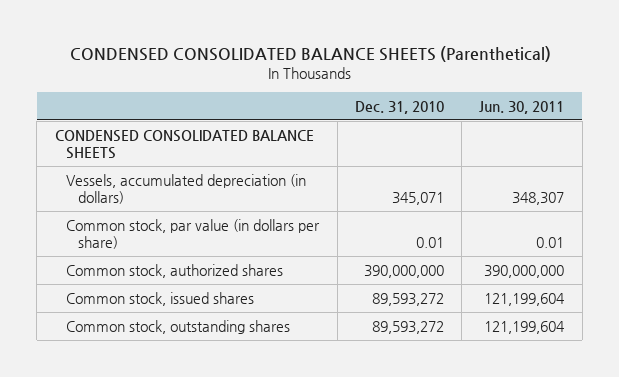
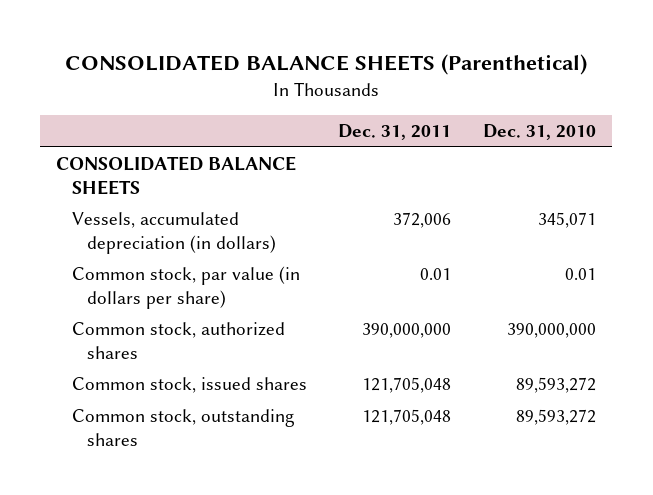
[69,45,551,62] CONDENSED CONSOLIDATED BALANCE SHEETS (Parenthetical) -> [65,54,588,76] CONSOLIDATED BALANCE SHEETS (Parenthetical)
[479,100,565,114] Jun. 30, 2011 -> none
none -> [338,123,452,140] Dec. 31, 2011
[54,129,314,159] CONDENSED CONSOLIDATED BALANCE SHEETS -> [56,156,297,195] CONSOLIDATED BALANCE SHEETS

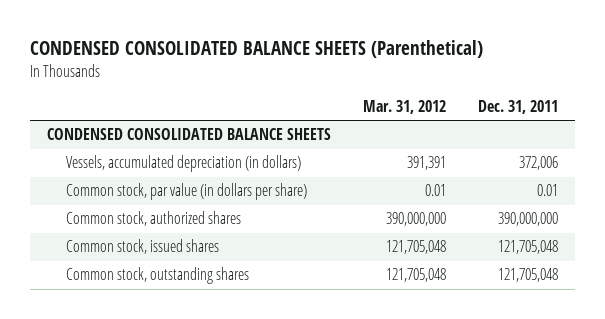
[65,54,588,76] CONSOLIDATED BALANCE SHEETS (Parenthetical) -> [30,40,484,59] CONDENSED CONSOLIDATED BALANCE SHEETS (Parenthetical)
[483,123,597,140] Dec. 31, 2010 -> none
none -> [363,100,447,115] Mar. 31, 2012
[56,156,297,195] CONSOLIDATED BALANCE SHEETS -> [46,128,331,141] CONDENSED CONSOLIDATED BALANCE SHEETS

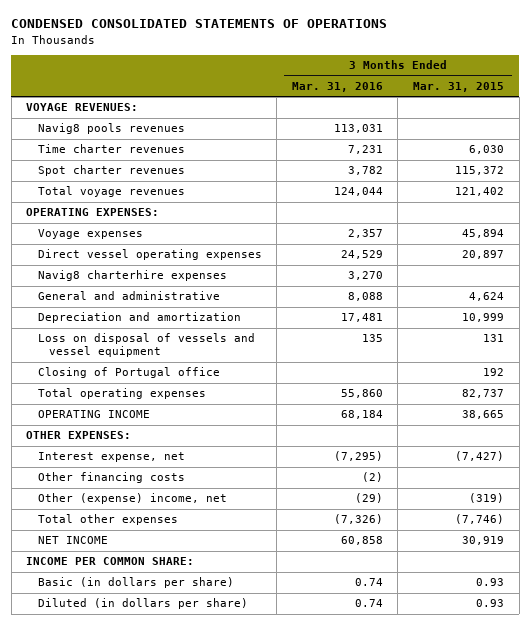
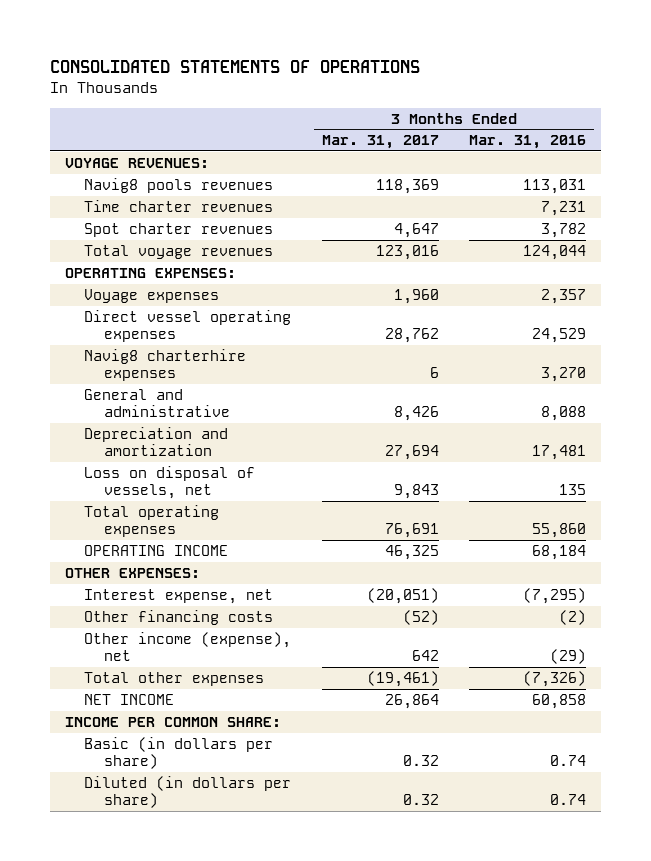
[11,19,388,29] CONDENSED CONSOLIDATED STATEMENTS OF OPERATIONS -> [49,59,420,73] CONSOLIDATED STATEMENTS OF OPERATIONS
[413,81,505,92] Mar. 31, 2015 -> none
none -> [321,135,439,150] Mar. 31, 2017
[37,367,220,379] Closing of Portugal office -> none
[37,333,255,358] Loss on disposal of vessels and vessel equipment -> [84,465,256,500] Loss on disposal of vessels, net
[37,493,227,505] Other (expense) income, net -> [84,631,292,662] Other income (expense), net

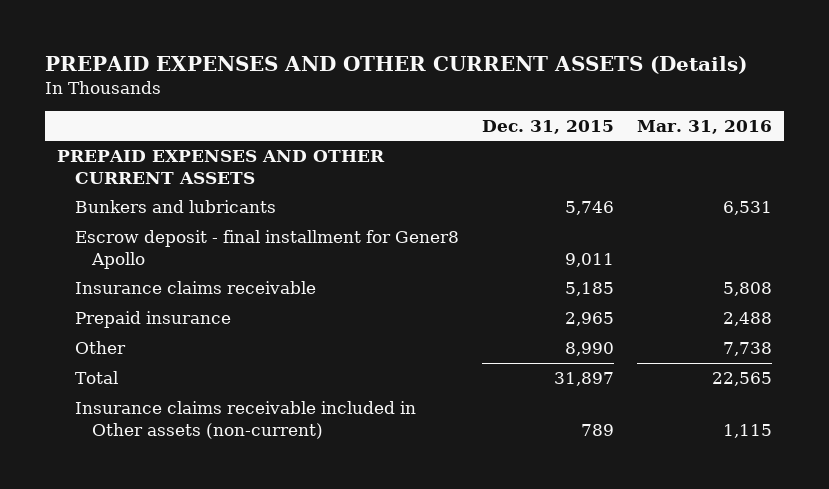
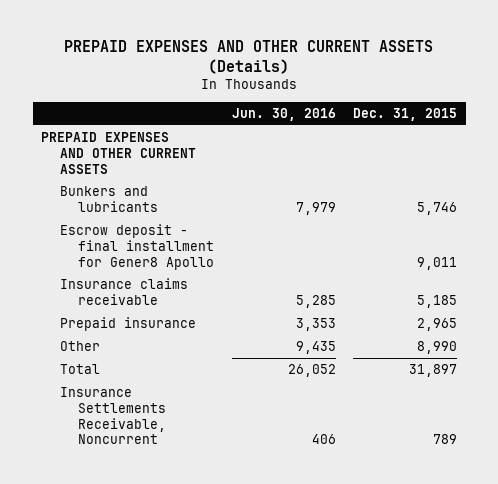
[637,119,773,134] Mar. 31, 2016 -> none
none -> [231,108,336,122] Jun. 30, 2016
[74,400,416,439] Insurance claims receivable included in Other assets (non-current) -> [59,387,167,445] Insurance Settlements Receivable, Noncurrent

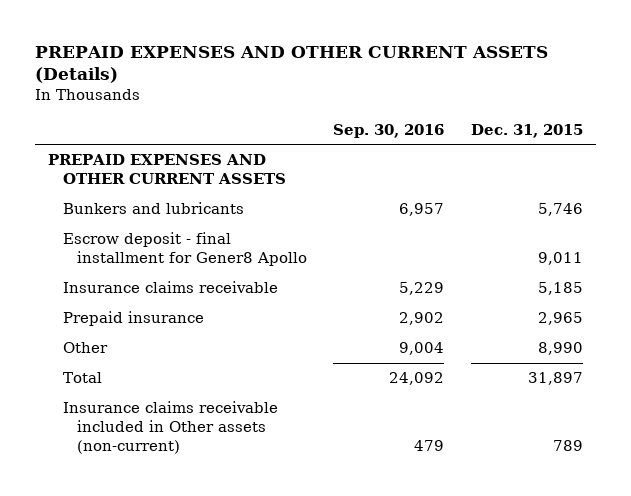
[231,108,336,122] Jun. 30, 2016 -> none
none -> [333,123,445,138] Sep. 30, 2016
[59,387,167,445] Insurance Settlements Receivable, Noncurrent -> [62,401,278,454] Insurance claims receivable included in Other assets (non-current)

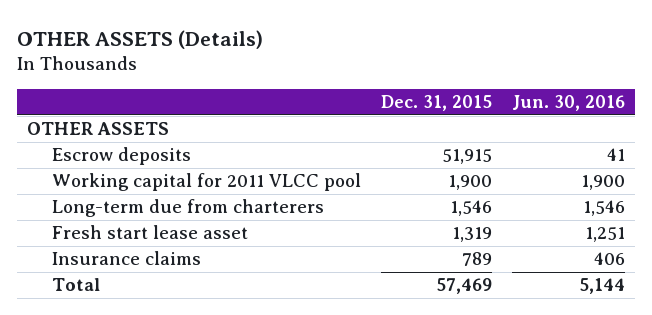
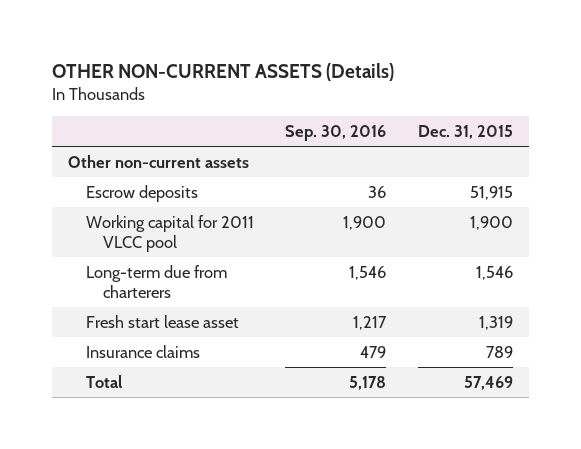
[17,29,264,49] OTHER ASSETS (Details) -> [52,62,395,81] OTHER NON-CURRENT ASSETS (Details)
[511,94,625,111] Jun. 30, 2016 -> none
none -> [285,125,387,142] Sep. 30, 2016
[27,122,170,136] OTHER ASSETS -> [68,154,250,168] Other non-current assets

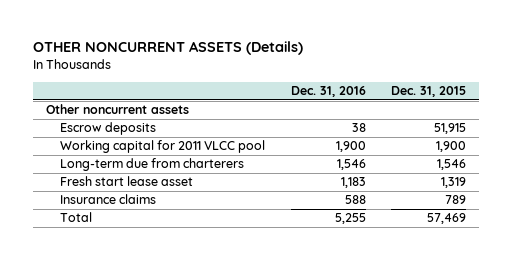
[52,62,395,81] OTHER NON-CURRENT ASSETS (Details) -> [33,41,304,56] OTHER NONCURRENT ASSETS (Details)
[285,125,387,142] Sep. 30, 2016 -> none
none -> [290,85,366,97] Dec. 31, 2016
[68,154,250,168] Other non-current assets -> [45,104,189,115] Other noncurrent assets

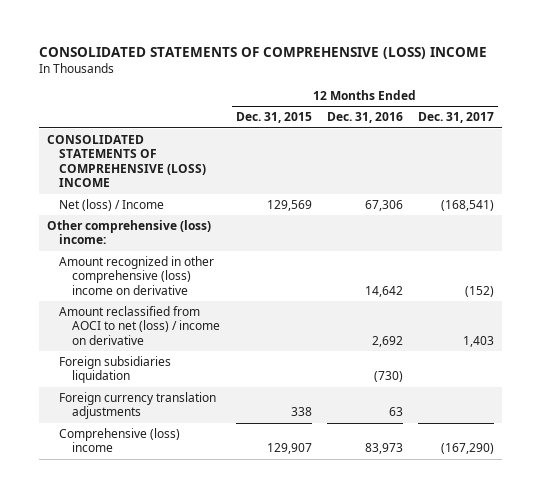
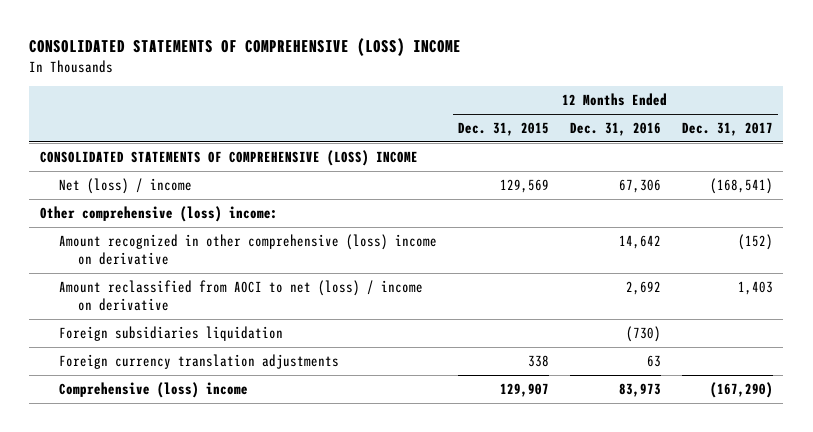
[59,198,165,211] Net (loss) / Income -> [58,177,192,194] Net (loss) / income

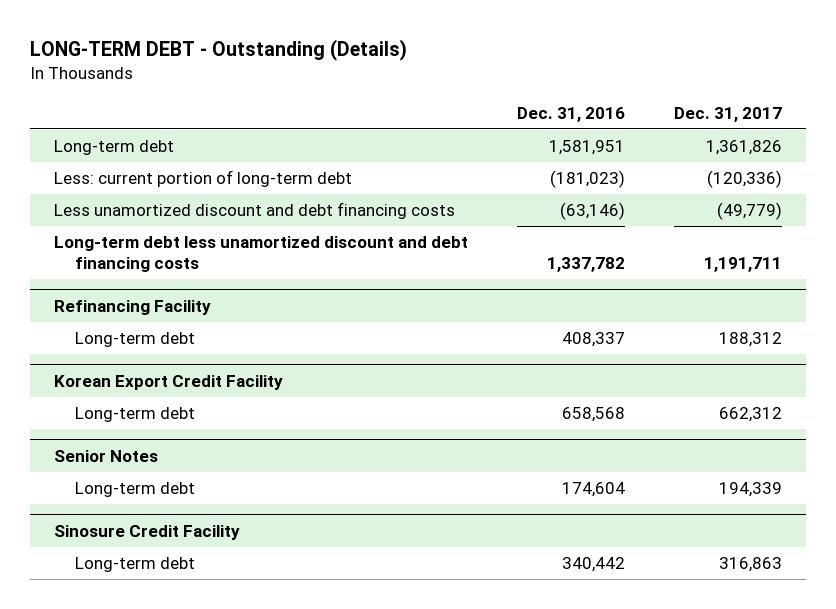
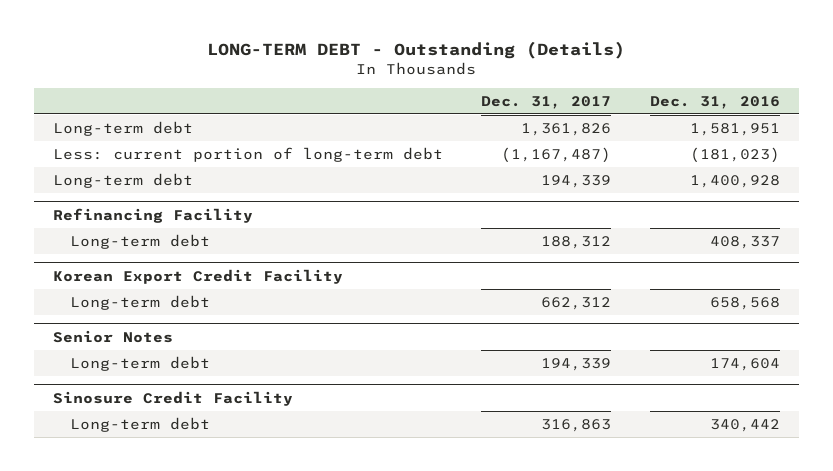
[54,202,456,220] Less unamortized discount and debt financing costs -> none
[54,236,469,273] Long-term debt less unamortized discount and debt financing costs -> none
[706,170,782,189] (120,336) -> [501,146,612,163] (1,167,487)
none -> [52,172,193,188] Long-term debt

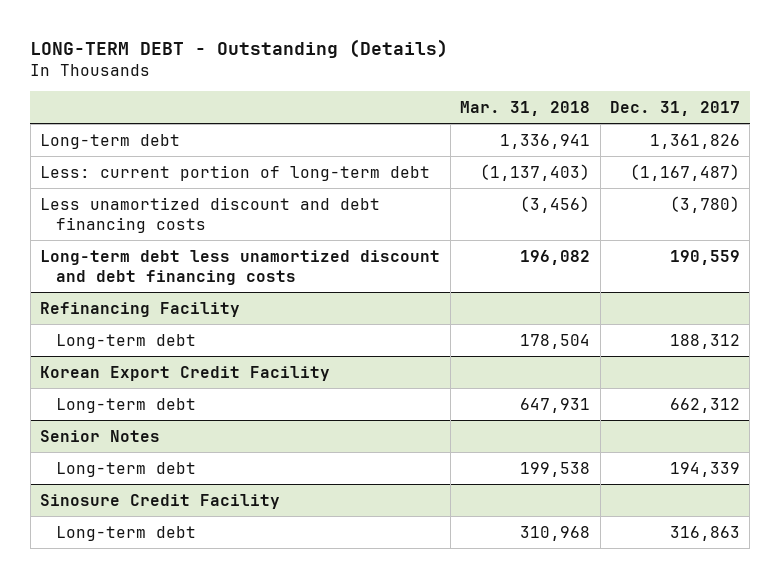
[650,95,781,109] Dec. 31, 2016 -> none
none -> [460,101,591,117] Mar. 31, 2018
[52,172,193,188] Long-term debt -> none
none -> [40,196,381,233] Less unamortized discount and debt financing costs
none -> [40,249,441,285] Long-term debt less unamortized discount and debt financing costs

